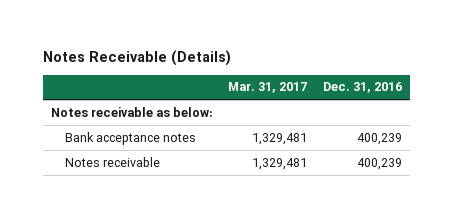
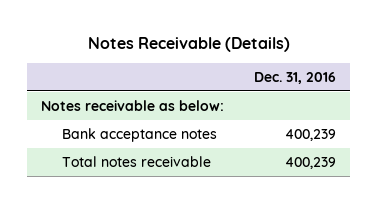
[228,82,308,94] Mar. 31, 2017 -> none
[64,156,160,167] Notes receivable -> [62,155,212,167] Total notes receivable

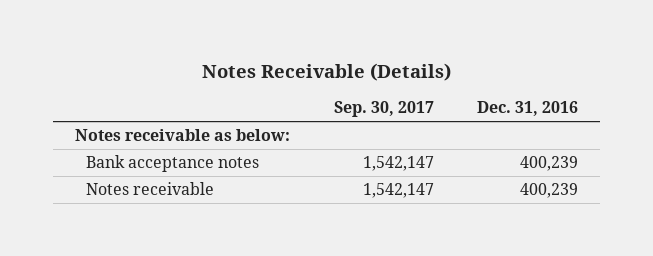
none -> [333,101,434,118] Sep. 30, 2017
[62,155,212,167] Total notes receivable -> [86,182,215,196] Notes receivable

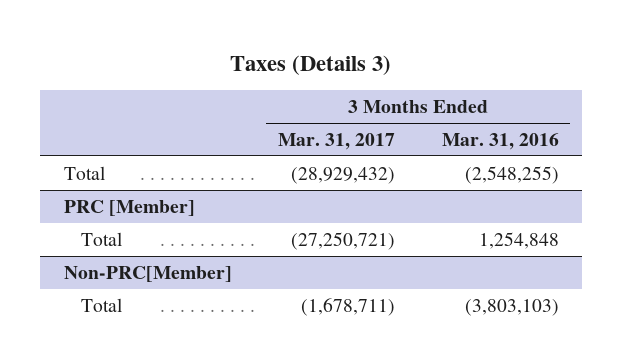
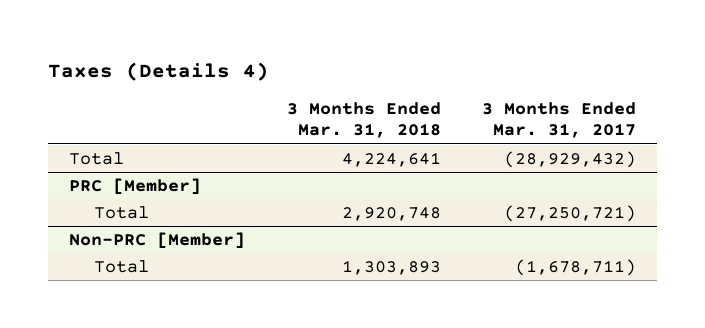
[230,54,392,75] Taxes (Details 3) -> [47,61,269,81] Taxes (Details 4)
[441,132,559,150] Mar. 31, 2016 -> none
none -> [286,102,441,139] 3 Months Ended Mar. 31, 2018
[63,265,232,282] Non-PRC[Member] -> [68,232,245,250] Non-PRC [Member]

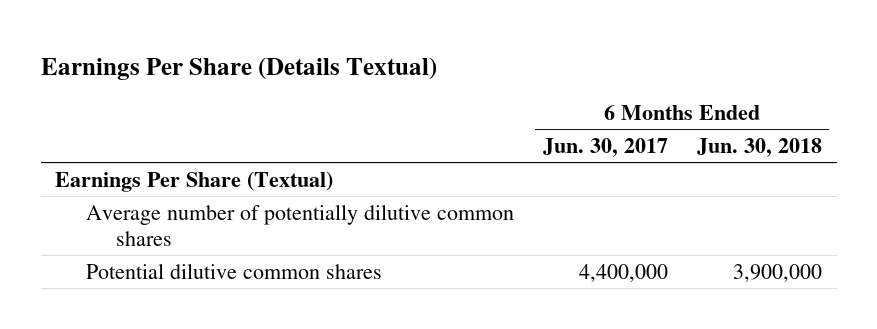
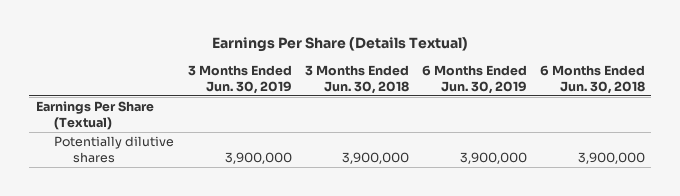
[542,138,668,158] Jun. 30, 2017 -> none
none -> [187,64,292,94] 3 Months Ended Jun. 30, 2019
none -> [304,64,409,94] 3 Months Ended Jun. 30, 2018
none -> [421,64,527,94] 6 Months Ended Jun. 30, 2019
[85,203,514,246] Average number of potentially dilutive common shares -> none
[85,262,382,279] Potential dilutive common shares -> [54,136,175,164] Potentially dilutive shares

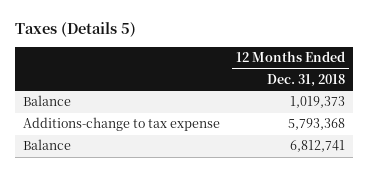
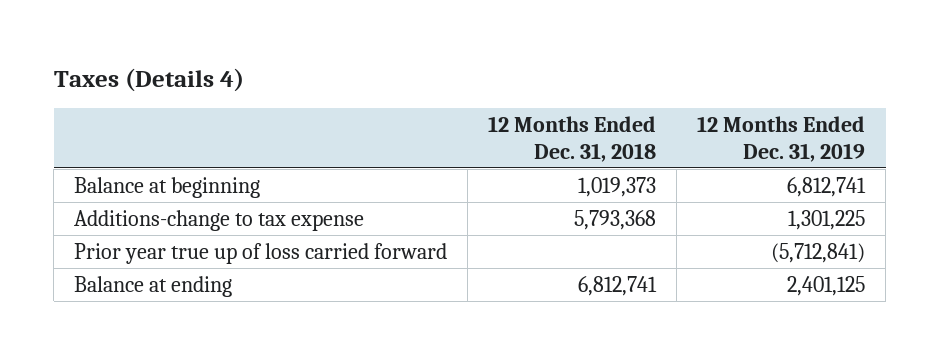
[14,22,136,38] Taxes (Details 5) -> [53,67,244,92] Taxes (Details 4)
none -> [697,115,866,162] 12 Months Ended Dec. 31, 2019
[22,95,71,107] Balance -> [74,176,261,198] Balance at beginning
none -> [74,242,448,264] Prior year true up of loss carried forward
[22,139,71,151] Balance -> [74,275,233,297] Balance at ending

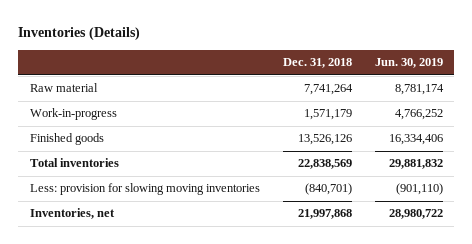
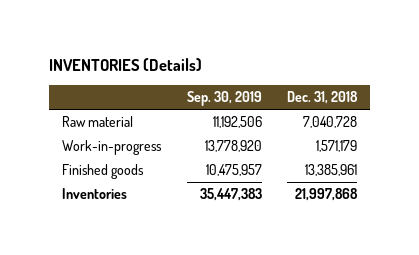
[18,27,141,41] Inventories (Details) -> [49,58,203,72] INVENTORIES (Details)
[374,58,443,69] Jun. 30, 2019 -> none
none -> [186,91,262,107] Sep. 30, 2019
[303,84,353,96] 7,741,264 -> [303,116,358,129] 7,040,728
[29,158,119,168] Total inventories -> none
[29,183,260,196] Less: provision for slowing moving inventories -> none
[297,134,352,146] 13,526,126 -> [305,164,358,177] 13,385,961
[29,208,115,220] Inventories, net -> [62,188,128,200] Inventories

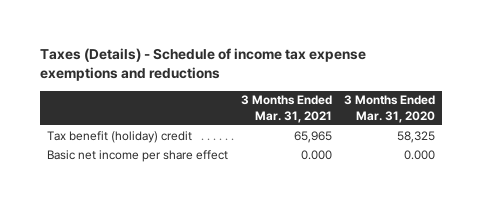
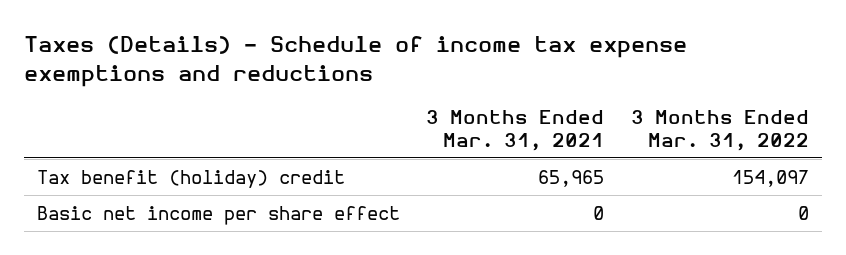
[344,95,436,123] 3 Months Ended Mar. 31, 2020 -> none
none -> [630,109,809,151] 3 Months Ended Mar. 31, 2022
[300,149,332,160] 0.000 -> [593,206,605,221] 0

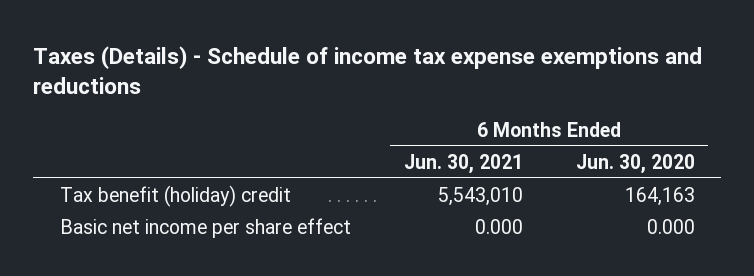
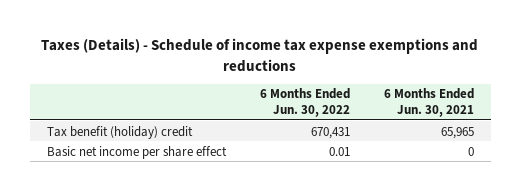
[575,153,695,174] Jun. 30, 2020 -> none
none -> [259,88,350,118] 6 Months Ended Jun. 30, 2022
[437,186,523,206] 5,543,010 -> [440,126,474,139] 65,965
[474,218,523,234] 0.000 -> [467,146,474,156] 0

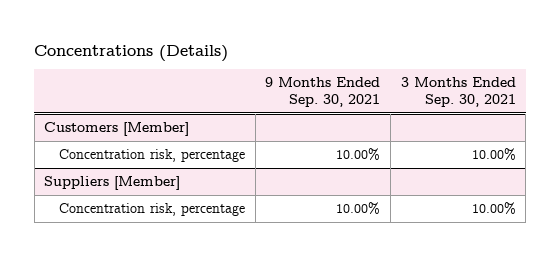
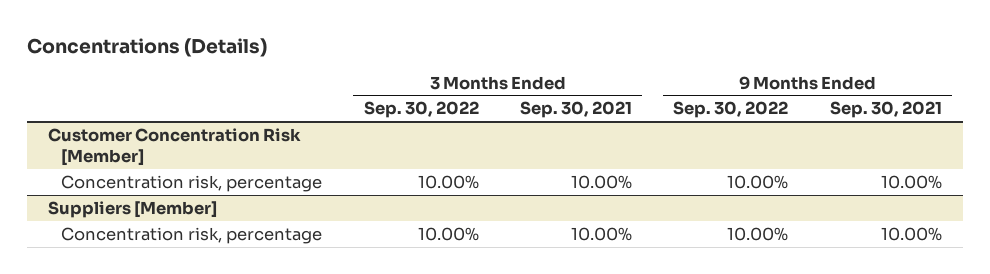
none -> [363,101,479,119] Sep. 30, 2022
none -> [673,101,789,119] Sep. 30, 2022
[44,122,190,137] Customers [Member] -> [48,127,302,167] Customer Concentration Risk [Member]

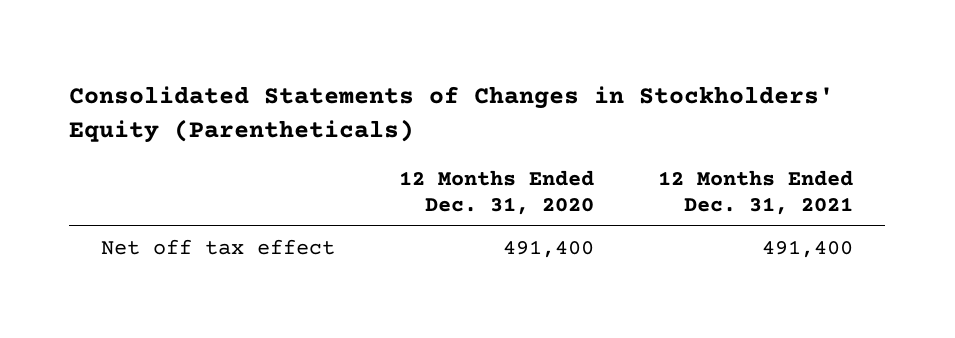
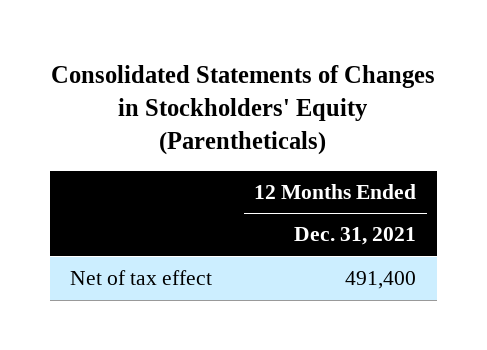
[399,170,595,216] 12 Months Ended Dec. 31, 2020 -> none
[101,239,336,256] Net off tax effect -> [70,270,213,286] Net of tax effect

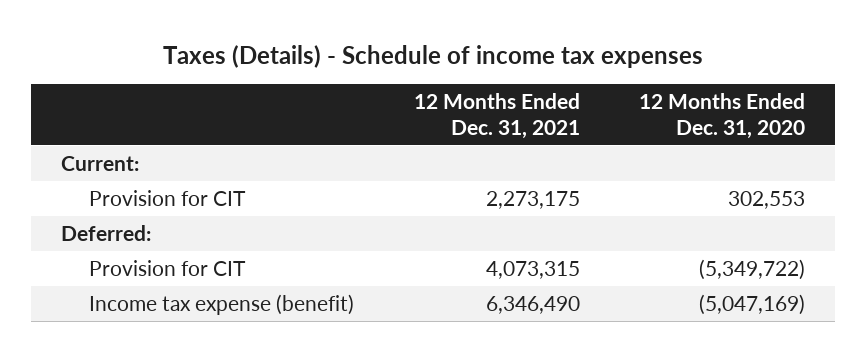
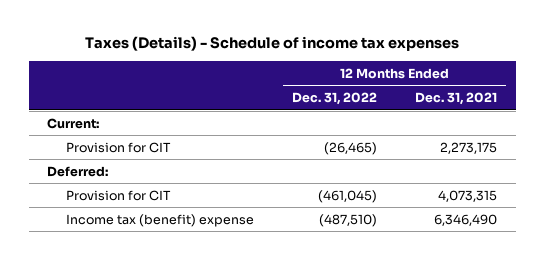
[639,92,806,139] 12 Months Ended Dec. 31, 2020 -> none
none -> [292,92,378,106] Dec. 31, 2022
[89,293,355,315] Income tax expense (benefit) -> [66,213,255,227] Income tax (benefit) expense

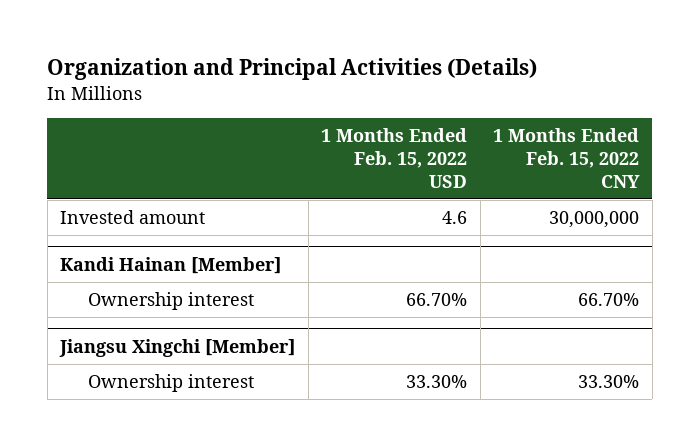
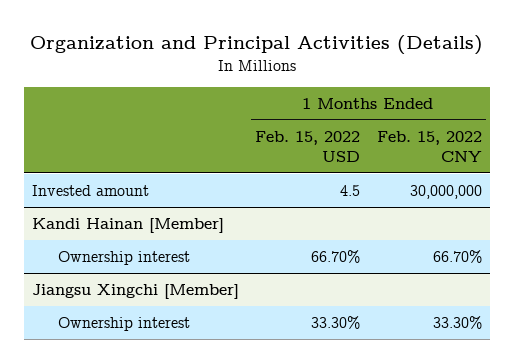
[442,211,468,225] 4.6 -> [340,184,361,196] 4.5

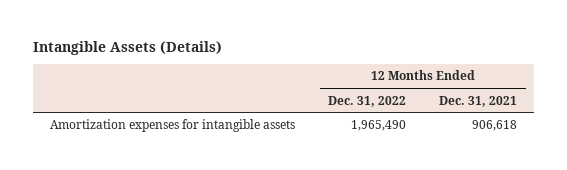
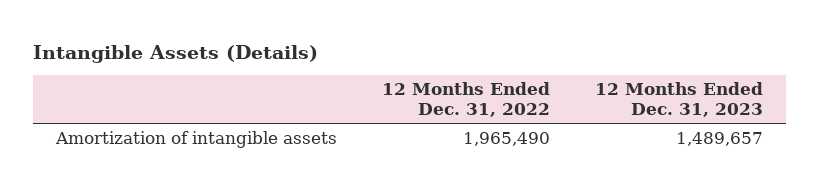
[439,95,518,107] Dec. 31, 2021 -> none
none -> [595,82,764,117] 12 Months Ended Dec. 31, 2023
[49,119,295,133] Amortization expenses for intangible assets -> [54,131,337,149] Amortization of intangible assets

